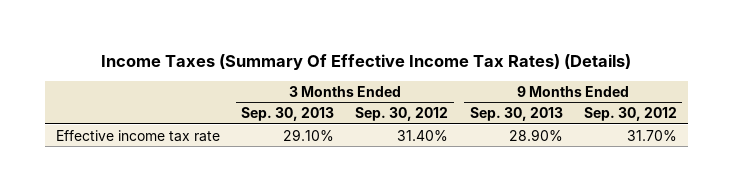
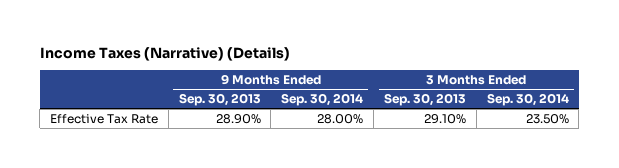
[101,53,632,70] Income Taxes (Summary Of Effective Income Tax Rates) (Details) -> [39,47,290,62] Income Taxes (Narrative) (Details)
[355,107,449,122] Sep. 30, 2012 -> none
[584,107,678,122] Sep. 30, 2012 -> none
none -> [281,93,364,107] Sep. 30, 2014
none -> [486,93,569,107] Sep. 30, 2014
[55,129,220,142] Effective income tax rate -> [49,113,158,124] Effective Tax Rate

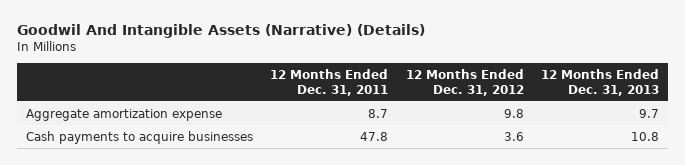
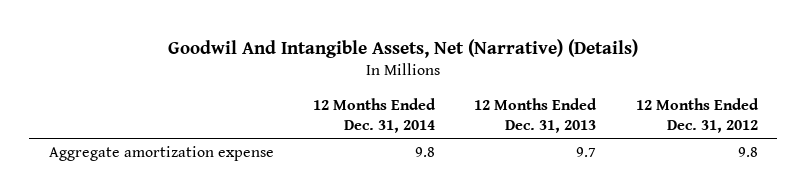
[17,24,426,39] Goodwil And Intangible Assets (Narrative) (Details) -> [168,38,639,58] Goodwil And Intangible Assets, Net (Narrative) (Details)
[270,68,389,96] 12 Months Ended Dec. 31, 2011 -> none
none -> [312,97,436,133] 12 Months Ended Dec. 31, 2014
[25,130,253,144] Cash payments to acquire businesses -> none

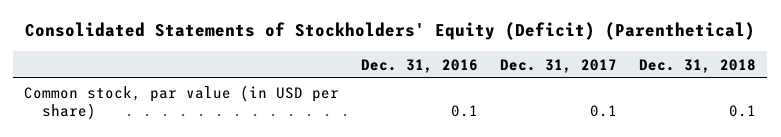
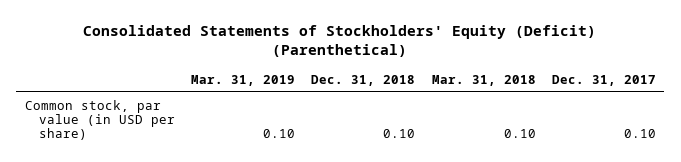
[361,58,479,73] Dec. 31, 2016 -> none
none -> [191,75,296,87] Mar. 31, 2019
none -> [431,75,536,87] Mar. 31, 2018
[590,104,618,117] 0.1 -> [624,129,657,139] 0.10
[729,104,757,117] 0.1 -> [383,129,416,139] 0.10

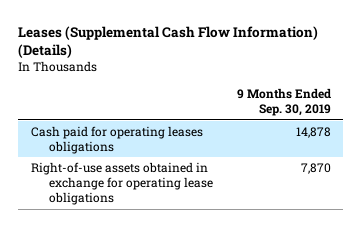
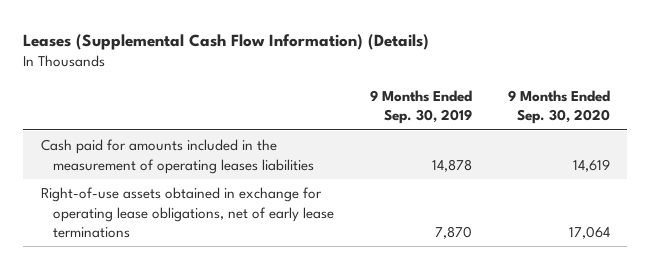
none -> [507,89,610,125] 9 Months Ended Sep. 30, 2020
[30,125,203,155] Cash paid for operating leases obligations -> [40,139,314,174] Cash paid for amounts included in the measurement of operating leases liabilities
[30,161,213,206] Right-of-use assets obtained in exchange for operating lease obligations -> [40,187,334,238] Right-of-use assets obtained in exchange for operating lease obligations, net of early lease terminations

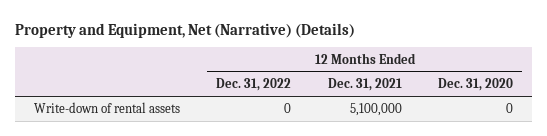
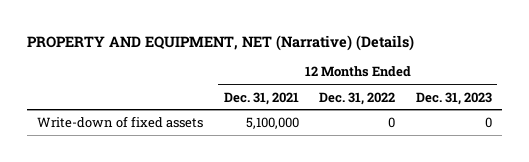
[15,22,356,38] Property and Equipment, Net (Narrative) (Details) -> [26,34,414,51] PROPERTY AND EQUIPMENT, NET (Narrative) (Details)
[438,78,514,92] Dec. 31, 2020 -> none
none -> [415,91,492,105] Dec. 31, 2023
[33,102,180,114] Write-down of rental assets -> [36,116,203,129] Write-down of fixed assets

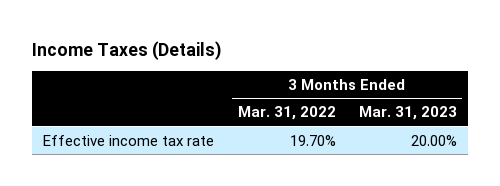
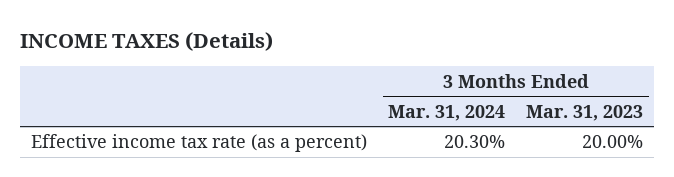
[31,40,222,60] Income Taxes (Details) -> [20,32,274,52] INCOME TAXES (Details)
[237,106,336,121] Mar. 31, 2022 -> none
none -> [388,104,506,121] Mar. 31, 2024
[43,135,215,147] Effective income tax rate -> [30,134,367,153] Effective income tax rate (as a percent)

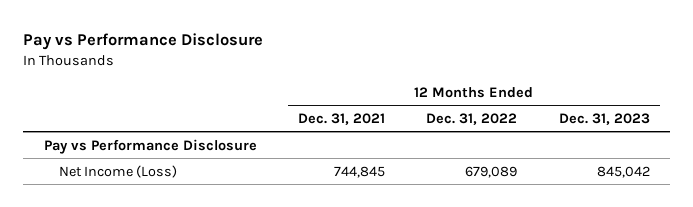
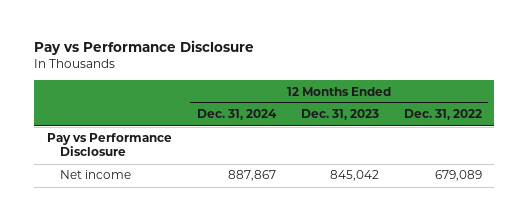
[298,112,386,125] Dec. 31, 2021 -> none
none -> [196,109,277,121] Dec. 31, 2024
[59,164,178,178] Net Income (Loss) -> [60,170,132,180] Net income

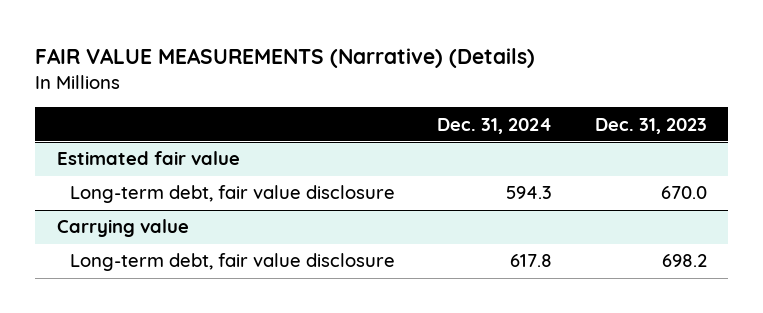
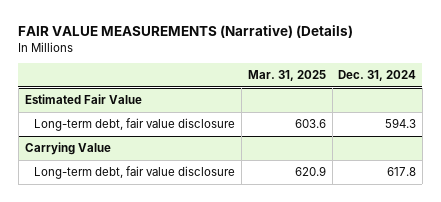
[594,117,707,134] Dec. 31, 2023 -> none
none -> [247,70,326,82] Mar. 31, 2025
[56,151,240,166] Estimated fair value -> [24,94,142,105] Estimated Fair Value
[56,219,189,238] Carrying value -> [24,142,111,156] Carrying Value

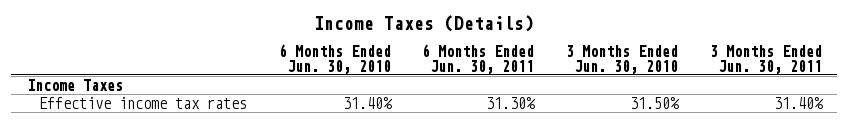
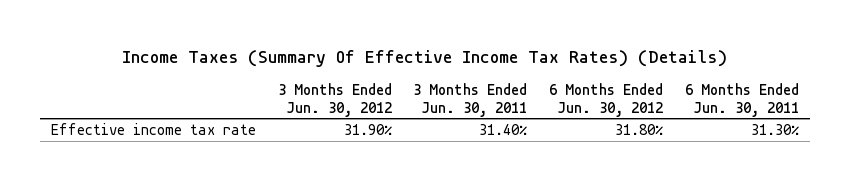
[314,15,535,33] Income Taxes (Details) -> [121,50,727,68] Income Taxes (Summary Of Effective Income Tax Rates) (Details)
[278,44,391,74] 6 Months Ended Jun. 30, 2010 -> none
[565,45,678,74] 3 Months Ended Jun. 30, 2010 -> none
none -> [277,82,392,117] 3 Months Ended Jun. 30, 2012
none -> [549,82,664,117] 6 Months Ended Jun. 30, 2012
[26,78,123,91] Income Taxes -> none
[38,96,247,109] Effective income tax rates -> [50,123,256,136] Effective income tax rate

